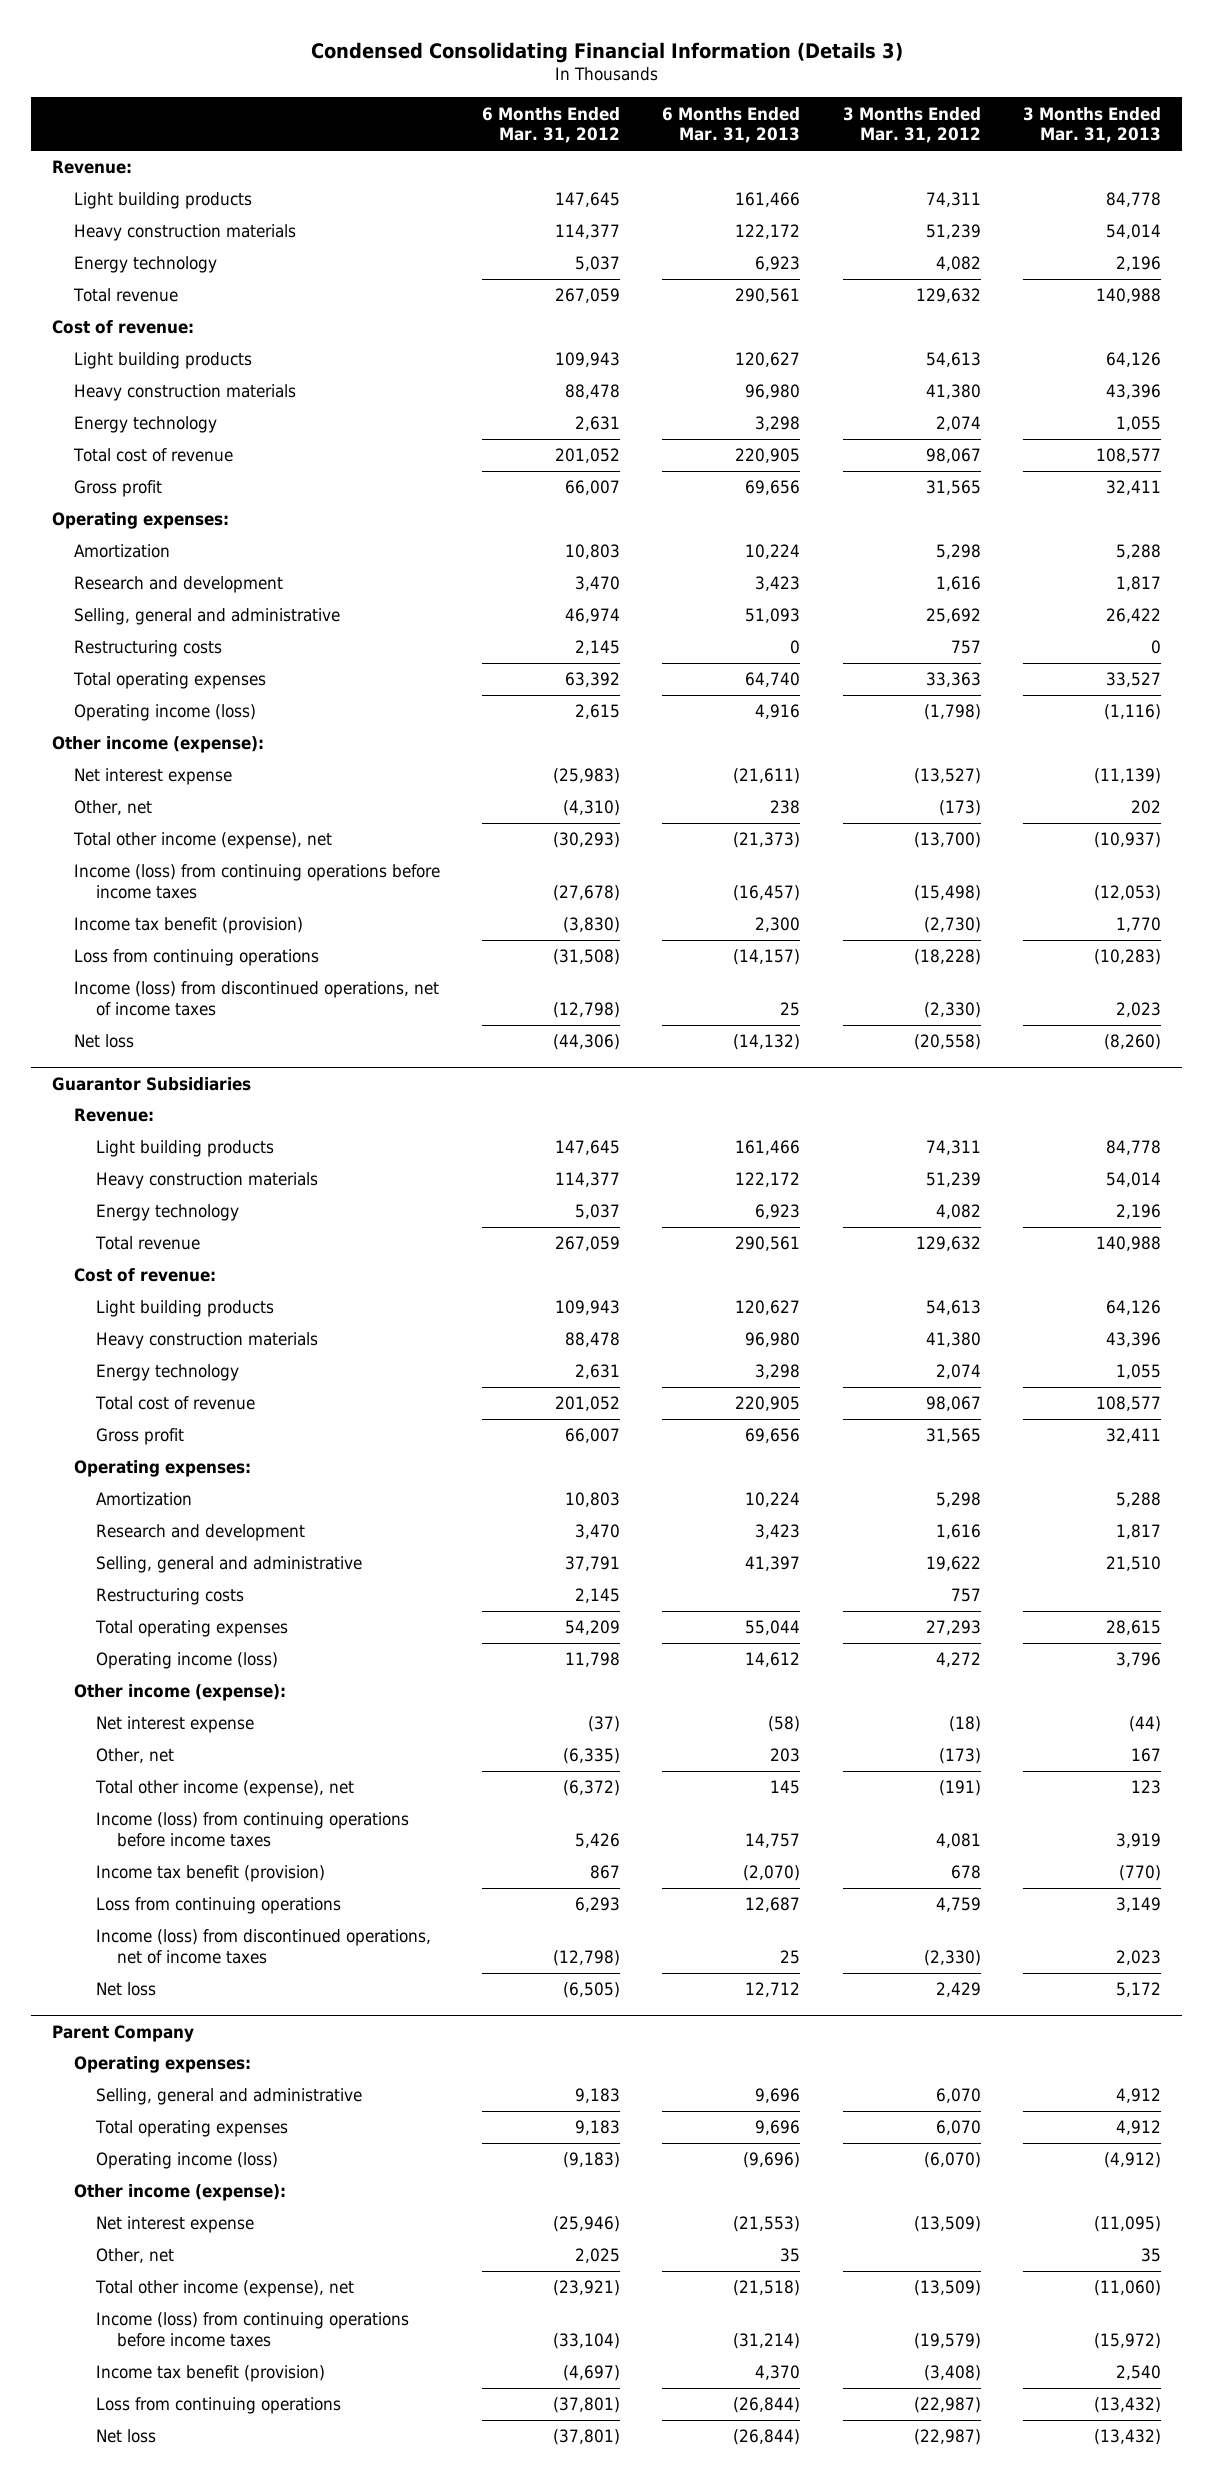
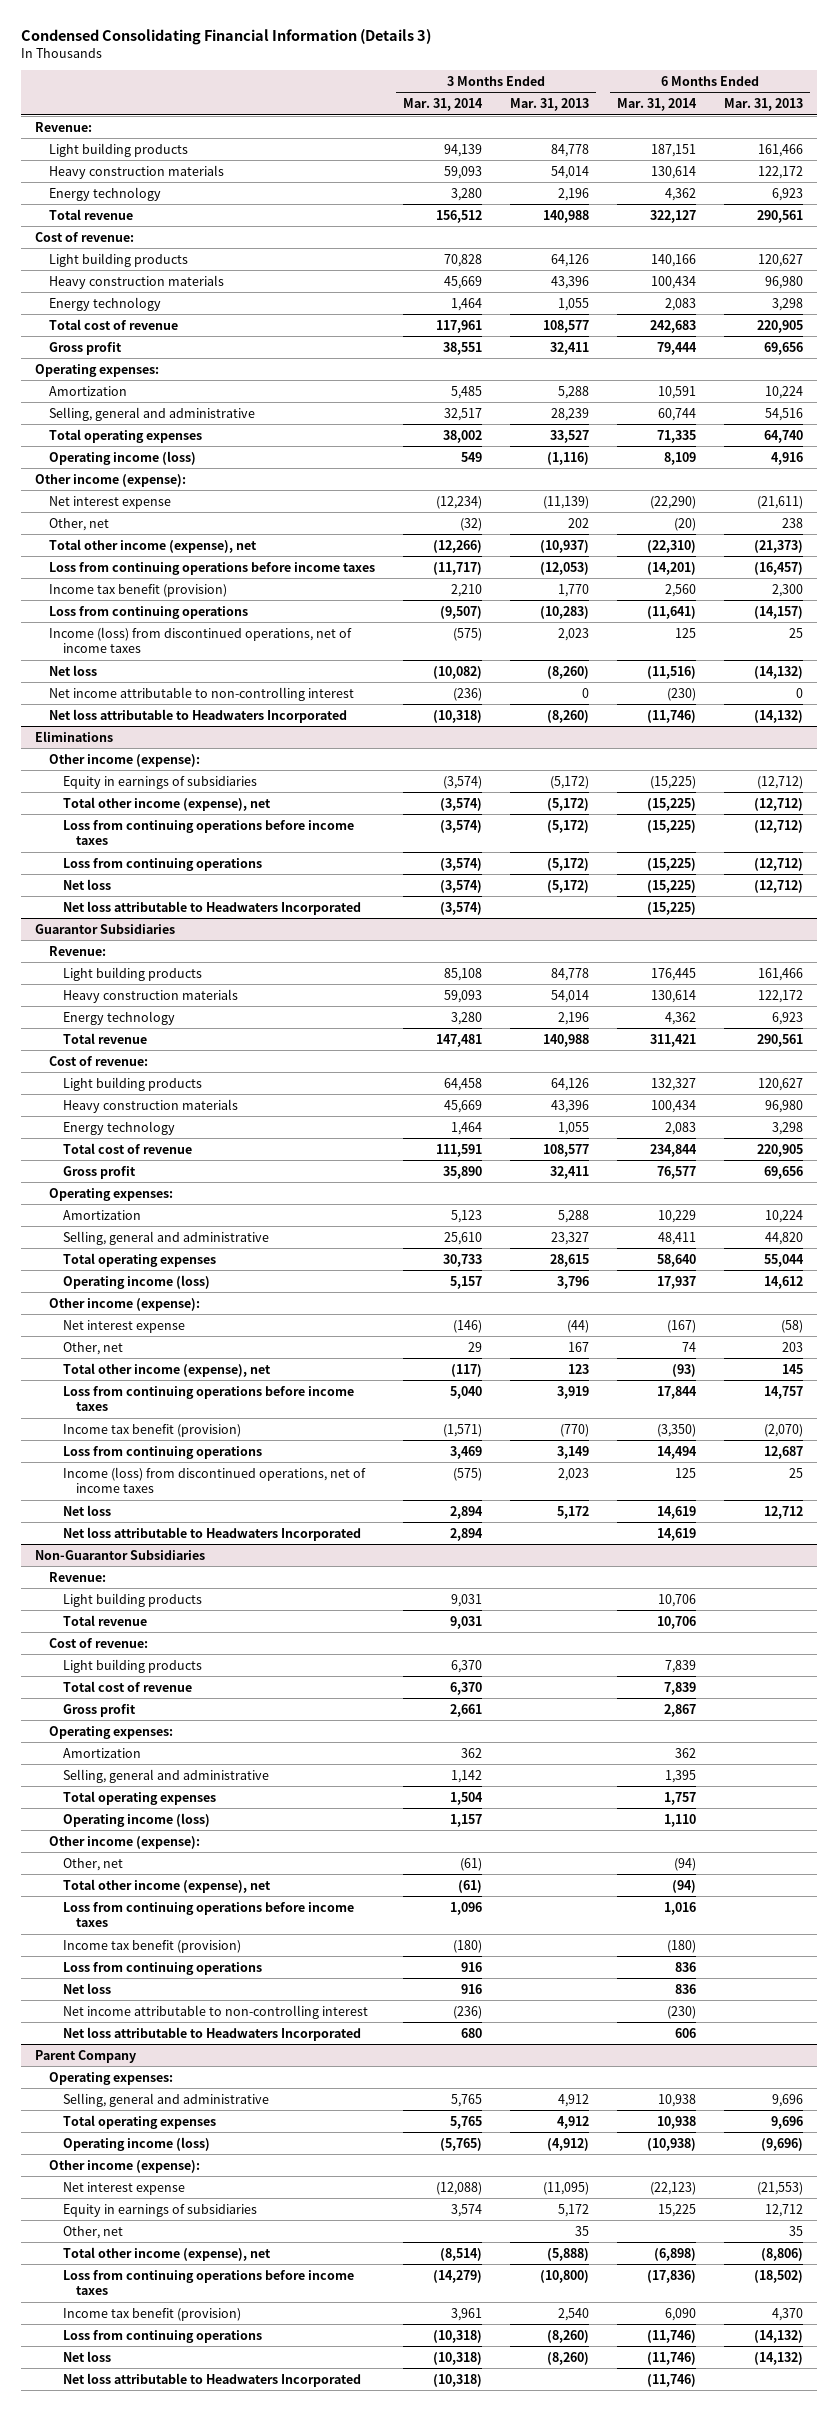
[482,106,621,144] 6 Months Ended Mar. 31, 2012 -> none
[842,106,981,144] 3 Months Ended Mar. 31, 2012 -> none
none -> [402,98,483,112] Mar. 31, 2014
none -> [616,98,697,112] Mar. 31, 2014
[73,576,283,594] Research and development -> none
[73,640,222,658] Restructuring costs -> none
[745,608,801,624] 51,093 -> [764,407,803,421] 54,516
[1105,608,1161,624] 26,422 -> [550,407,589,421] 28,239
[73,864,440,899] Income (loss) from continuing operations before income taxes -> [48,561,375,575] Loss from continuing operations before income taxes
none -> [48,686,354,701] Net income attributable to non-controlling interest
none -> [48,708,347,723] Net loss attributable to Headwaters Incorporated
none -> [35,730,114,742] Eliminations
none -> [48,753,200,767] Other income (expense):
none -> [62,775,257,789] Equity in earnings of subsidiaries
none -> [62,796,271,811] Total other income (expense), net
none -> [62,819,354,846] Loss from continuing operations before income taxes
none -> [62,857,262,871] Loss from continuing operations
none -> [62,878,111,890] Net loss
none -> [62,900,361,915] Net loss attributable to Headwaters Incorporated
[95,1524,305,1542] Research and development -> none
[95,1588,244,1606] Restructuring costs -> none
[745,1556,801,1572] 41,397 -> [764,1231,803,1245] 44,820
[1105,1556,1161,1572] 21,510 -> [550,1231,589,1245] 23,327
[95,1812,409,1847] Income (loss) from continuing operations before income taxes -> [62,1385,354,1412] Loss from continuing operations before income taxes
none -> [62,1526,361,1541] Net loss attributable to Headwaters Incorporated
none -> [35,1549,206,1560] Non-Guarantor Subsidiaries
none -> [48,1571,106,1582] Revenue:
none -> [62,1592,202,1607] Light building products
none -> [62,1614,147,1626] Total revenue
none -> [48,1637,148,1648] Cost of revenue:
none -> [62,1658,202,1673] Light building products
none -> [62,1680,192,1692] Total cost of revenue
none -> [62,1703,136,1717] Gross profit
none -> [48,1725,173,1739] Operating expenses:
none -> [62,1747,141,1758] Amortization
none -> [62,1768,269,1783] Selling, general and administrative
none -> [62,1790,216,1805] Total operating expenses
none -> [62,1812,210,1827] Operating income (loss)
none -> [48,1835,200,1849] Other income (expense):
none -> [62,1857,123,1871] Other, net
none -> [62,1878,271,1893] Total other income (expense), net
none -> [62,1901,354,1928] Loss from continuing operations before income taxes
none -> [62,1939,241,1953] Income tax benefit (provision)
none -> [62,1961,262,1975] Loss from continuing operations
none -> [62,1982,111,1994] Net loss
none -> [62,2004,368,2019] Net income attributable to non-controlling interest
none -> [62,2026,361,2041] Net loss attributable to Headwaters Incorporated
none -> [62,2203,257,2217] Equity in earnings of subsidiaries
[733,2280,801,2297] (21,518) -> [760,2247,803,2261] (8,806)
[1093,2280,1161,2297] (11,060) -> [546,2247,589,2261] (5,888)
[95,2312,409,2347] Income (loss) from continuing operations before income taxes -> [62,2269,354,2296] Loss from continuing operations before income taxes
[733,2332,801,2349] (31,214) -> [753,2269,803,2283] (18,502)
[1093,2332,1161,2349] (15,972) -> [539,2269,589,2283] (10,800)
[733,2397,801,2414] (26,844) -> [753,2329,803,2343] (14,132)
[1093,2397,1161,2414] (13,432) -> [546,2329,589,2343] (8,260)
[733,2429,801,2446] (26,844) -> [753,2351,803,2365] (14,132)
[1093,2429,1161,2446] (13,432) -> [546,2351,589,2365] (8,260)
none -> [62,2372,361,2387] Net loss attributable to Headwaters Incorporated

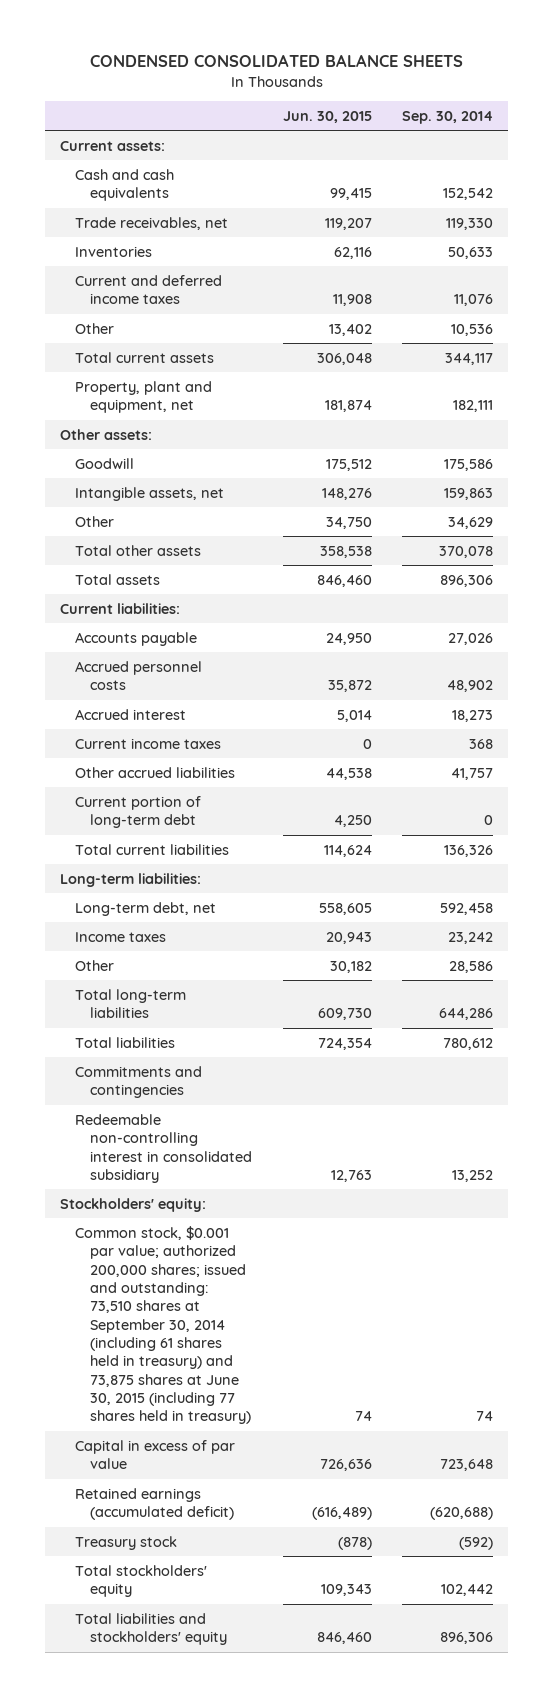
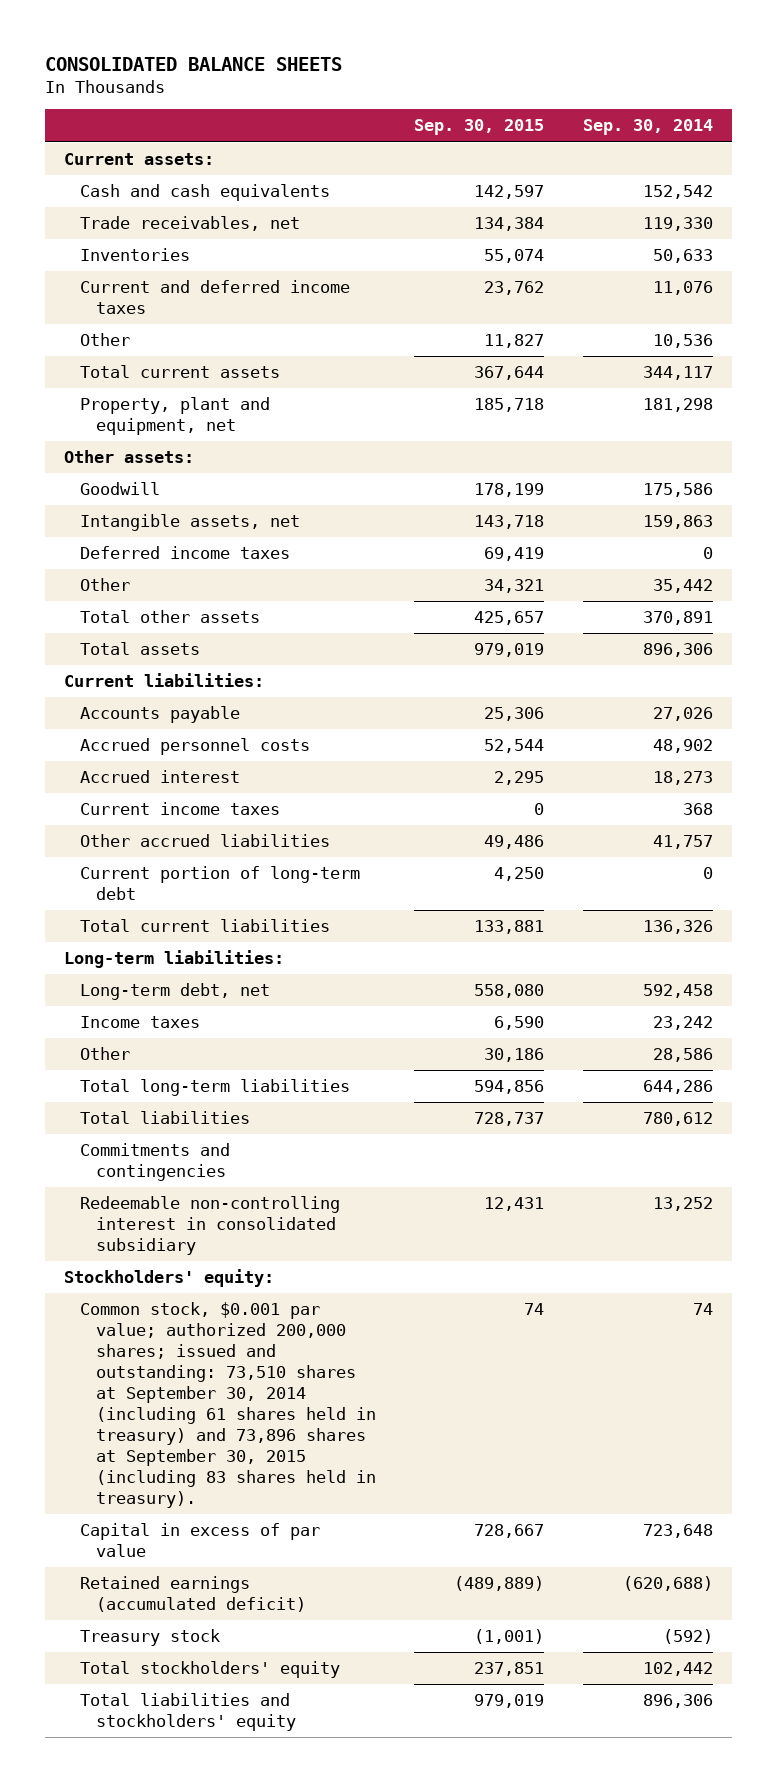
[89,54,463,68] CONDENSED CONSOLIDATED BALANCE SHEETS -> [45,56,343,71] CONSOLIDATED BALANCE SHEETS
[282,110,372,123] Jun. 30, 2015 -> none
none -> [414,119,545,136] Sep. 30, 2015
[453,400,494,413] 182,111 -> [642,398,713,413] 181,298
none -> [80,546,291,560] Deferred income taxes
[448,516,494,529] 34,629 -> [652,579,713,594] 35,442
[439,545,494,558] 370,078 -> [642,611,713,626] 370,891
[74,1225,251,1425] Common stock, $0.001 par value; authorized 200,000 shares; issued and outstanding: 73,510 shares at September 30, 2014 (including 61 shares held in treasury) and 73,875 shares at June 30, 2015 (including 77 shares held in treasury) -> [80,1302,377,1508] Common stock, $0.001 par value; authorized 200,000 shares; issued and outstanding: 73,510 shares at September 30, 2014 (including 61 shares held in treasury) and 73,896 shares at September 30, 2015 (including 83 shares held in treasury).

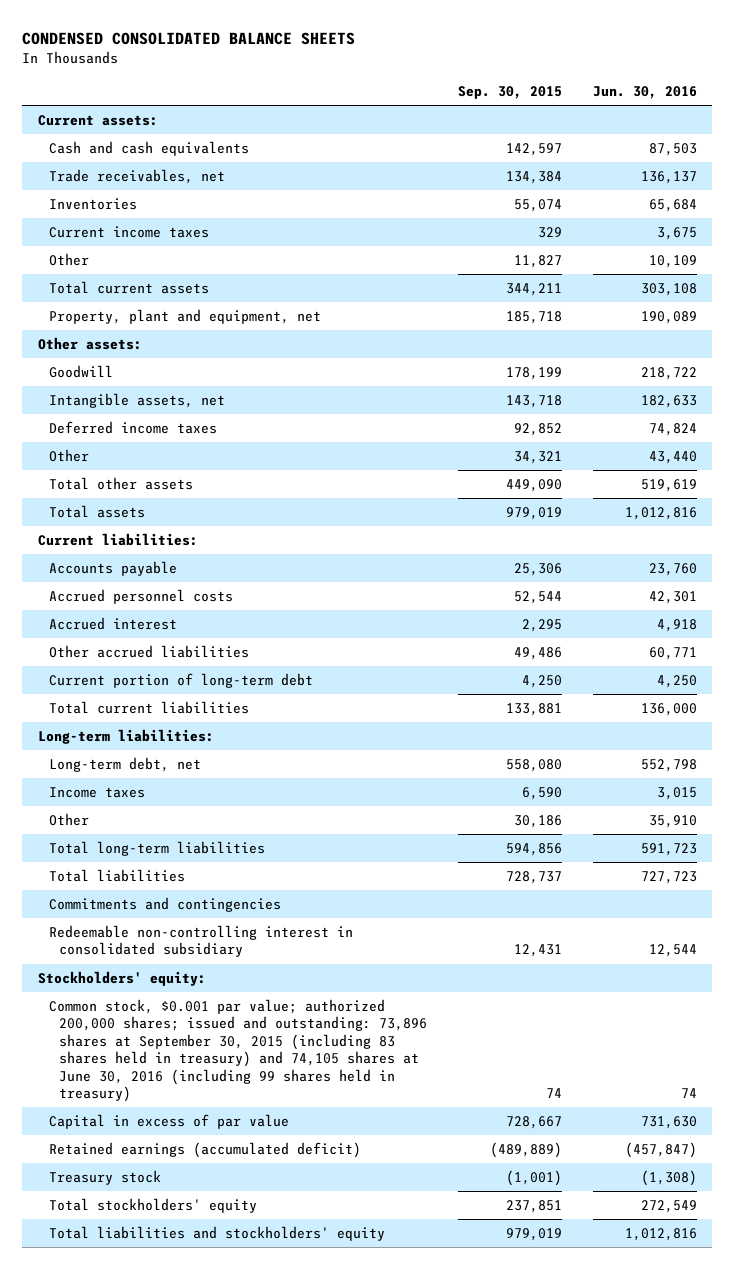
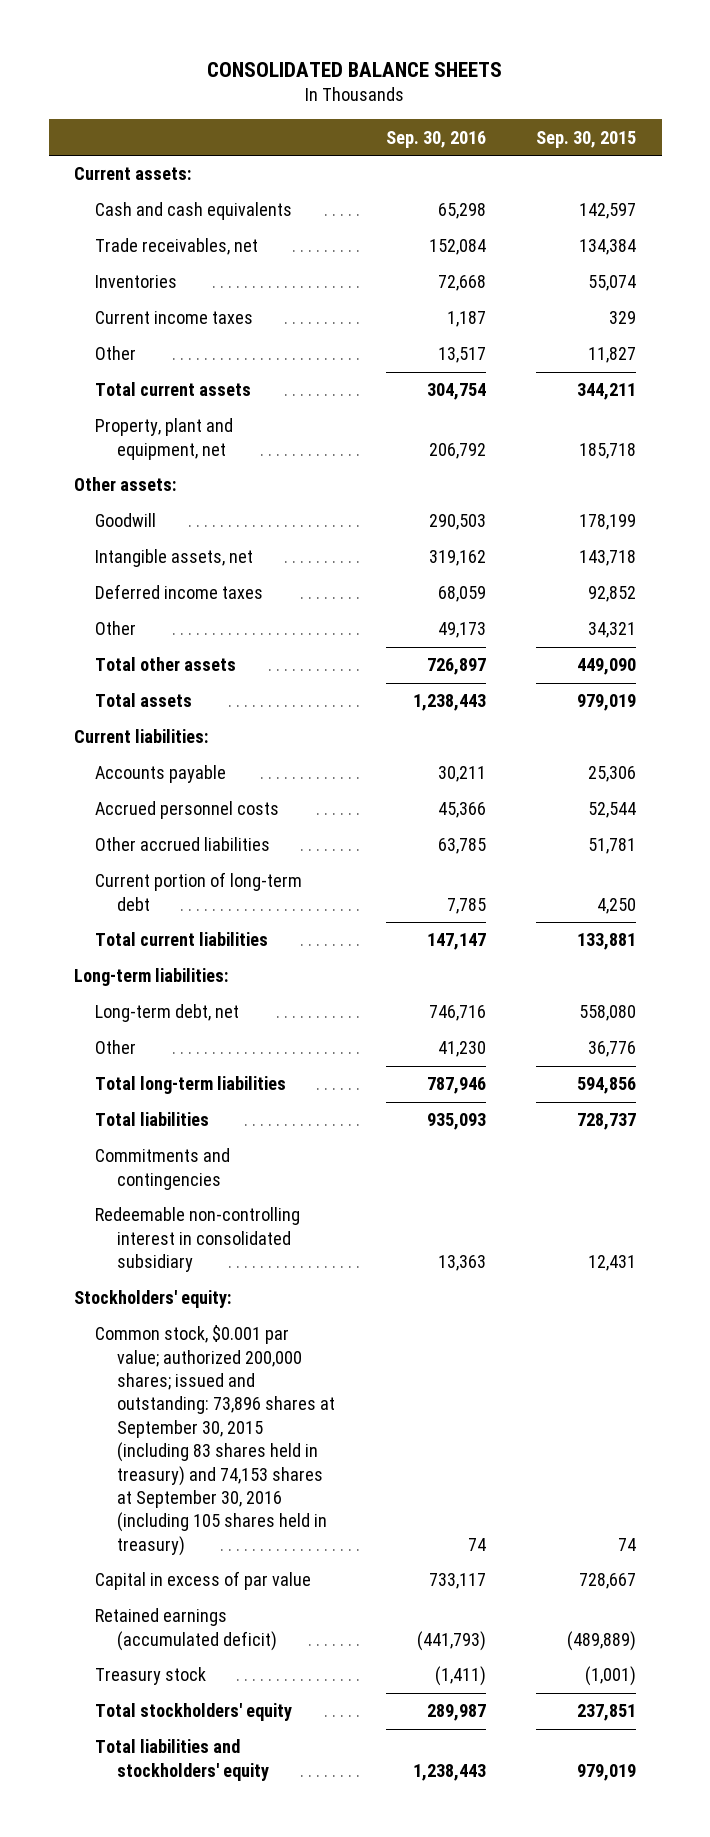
[22,32,356,46] CONDENSED CONSOLIDATED BALANCE SHEETS -> [207,61,503,77] CONSOLIDATED BALANCE SHEETS
[592,85,697,99] Jun. 30, 2016 -> none
none -> [385,130,486,148] Sep. 30, 2016
[48,616,177,630] Accrued interest -> none
[514,646,563,660] 49,486 -> [588,838,637,855] 51,781
[48,786,145,798] Income taxes -> none
[514,814,563,828] 30,186 -> [588,1041,637,1058] 36,776
[48,998,428,1102] Common stock, $0.001 par value; authorized 200,000 shares; issued and outstanding: 73,896 shares at September 30, 2015 (including 83 shares held in treasury) and 74,105 shares at June 30, 2016 (including 99 shares held in treasury) -> [95,1325,335,1556] Common stock, $0.001 par value; authorized 200,000 shares; issued and outstanding: 73,896 shares at September 30, 2015 (including 83 shares held in treasury) and 74,153 shares at September 30, 2016 (including 105 shares held in treasury)

